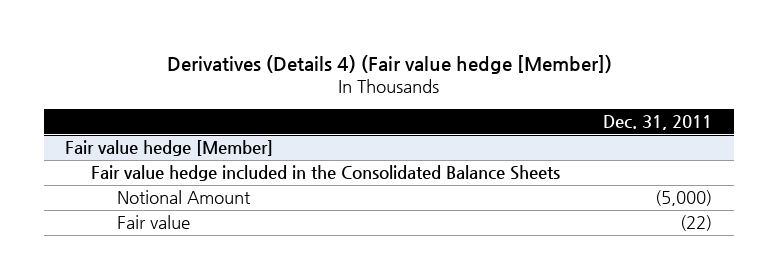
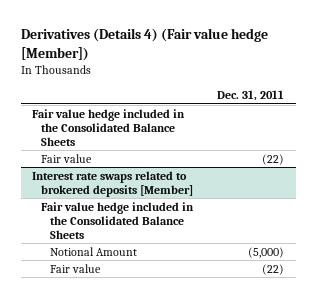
[65,140,274,157] Fair value hedge [Member] -> none
none -> [41,153,93,163] Fair value
none -> [32,170,194,197] Interest rate swaps related to brokered deposits [Member]
none -> [41,201,195,239] Fair value hedge included in the Consolidated Balance Sheets

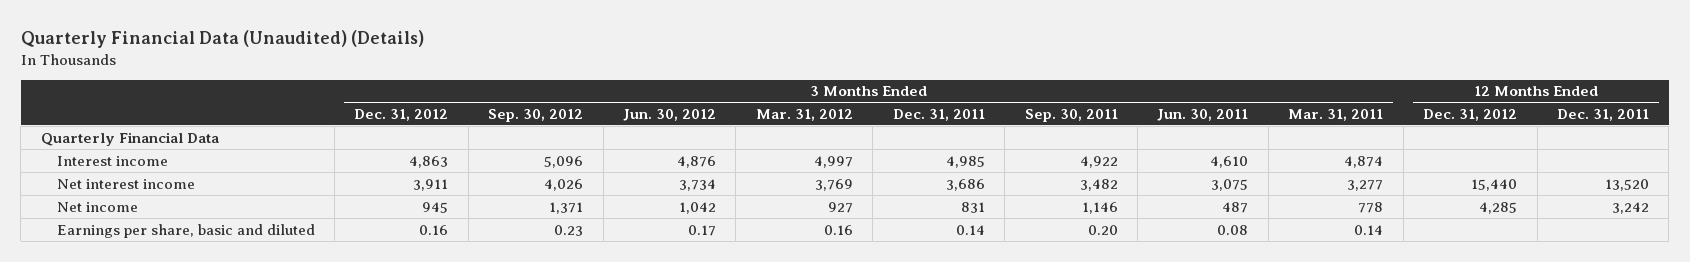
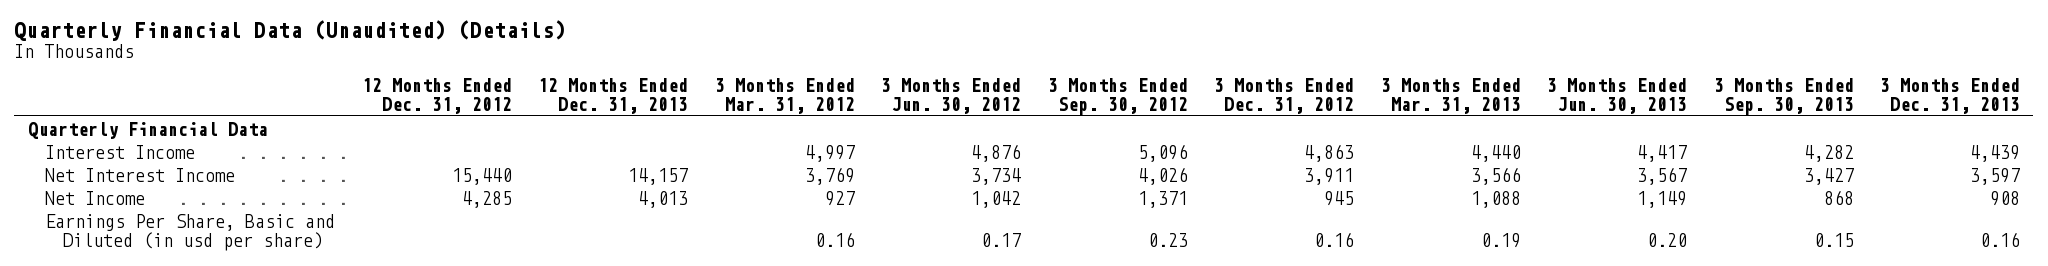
[892,108,985,121] Dec. 31, 2011 -> none
[1024,108,1118,122] Sep. 30, 2011 -> none
[1157,108,1249,121] Jun. 30, 2011 -> none
[1288,108,1384,121] Mar. 31, 2011 -> none
[1556,108,1649,121] Dec. 31, 2011 -> none
none -> [538,77,689,115] 12 Months Ended Dec. 31, 2013
none -> [1380,77,1521,115] 3 Months Ended Mar. 31, 2013
none -> [1547,77,1688,115] 3 Months Ended Jun. 30, 2013
none -> [1713,77,1854,116] 3 Months Ended Sep. 30, 2013
none -> [1880,77,2021,115] 3 Months Ended Dec. 31, 2013
[56,155,168,166] Interest income -> [45,144,196,159] Interest Income
[56,178,195,189] Net interest income -> [45,167,236,182] Net Interest Income
[56,201,138,212] Net income -> [45,190,146,205] Net Income
[56,223,315,238] Earnings per share, basic and diluted -> [45,213,336,251] Earnings Per Share, Basic and Diluted (in usd per share)

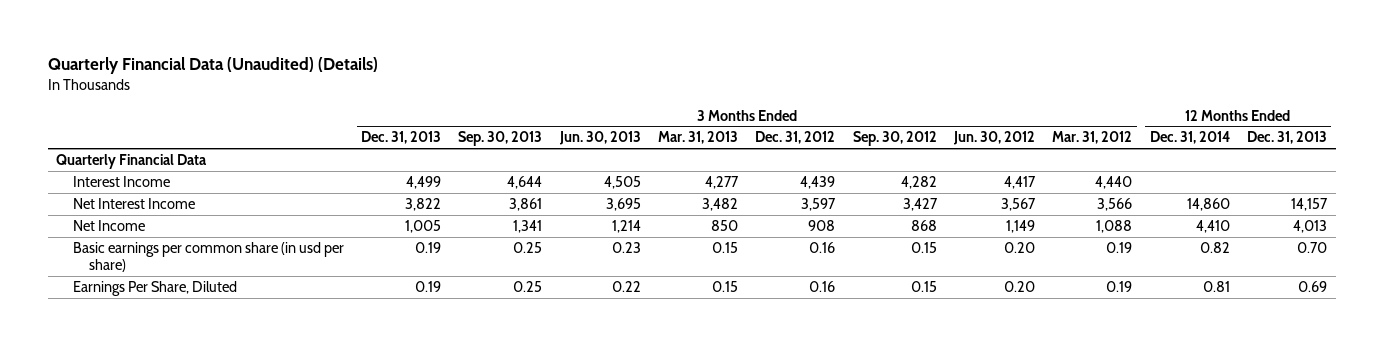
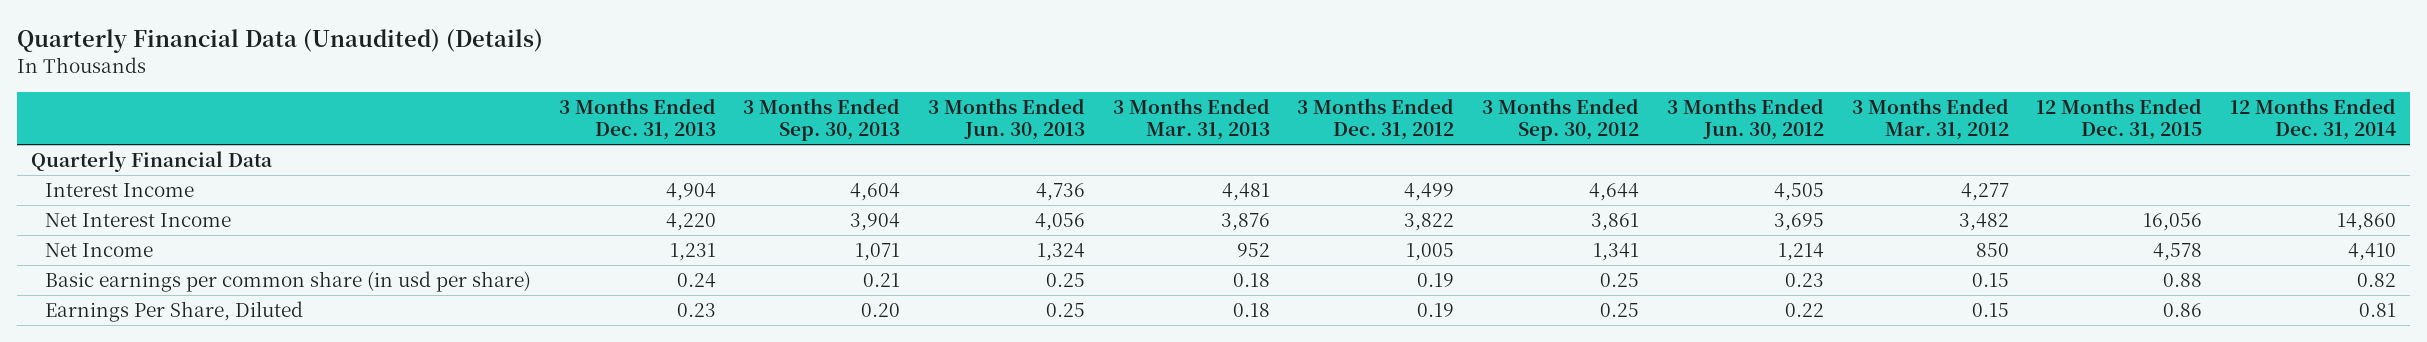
[1247,131,1328,145] Dec. 31, 2013 -> none
none -> [2036,97,2203,141] 12 Months Ended Dec. 31, 2015
[406,176,442,190] 4,499 -> [665,183,716,202] 4,904
[507,176,543,190] 4,644 -> [850,183,901,202] 4,604
[603,176,641,190] 4,505 -> [1036,183,1086,202] 4,736
[705,176,740,190] 4,277 -> [1221,183,1270,202] 4,481
[800,176,836,190] 4,439 -> [1404,183,1455,202] 4,499
[900,176,937,190] 4,282 -> [1589,183,1640,202] 4,644
[1004,176,1037,190] 4,417 -> [1773,183,1824,202] 4,505
[1095,176,1133,190] 4,440 -> [1960,183,2009,202] 4,277
[405,198,442,212] 3,822 -> [665,213,716,232] 4,220
[509,198,543,212] 3,861 -> [850,213,901,232] 3,904
[605,198,641,212] 3,695 -> [1035,213,1086,232] 4,056
[702,198,739,212] 3,482 -> [1220,213,1270,232] 3,876
[801,198,837,212] 3,597 -> [1404,213,1455,232] 3,822
[902,198,938,212] 3,427 -> [1591,213,1640,232] 3,861
[1001,198,1037,212] 3,567 -> [1773,213,1824,232] 3,695
[1097,198,1133,212] 3,566 -> [1958,213,2009,232] 3,482
[405,220,442,234] 1,005 -> [669,243,716,262] 1,231
[513,220,543,234] 1,341 -> [855,243,901,262] 1,071
[611,220,641,234] 1,214 -> [1037,243,1086,262] 1,324
[711,220,739,232] 850 -> [1236,243,1270,258] 952
[808,220,836,232] 908 -> [1406,243,1455,262] 1,005
[910,220,937,232] 868 -> [1593,243,1640,262] 1,341
[1006,220,1036,234] 1,149 -> [1777,243,1824,262] 1,214
[1096,220,1133,234] 1,088 -> [1975,243,2009,258] 850
[415,242,442,254] 0.19 -> [676,273,716,289] 0.24
[513,242,543,254] 0.25 -> [863,273,901,288] 0.21
[611,242,641,254] 0.23 -> [1046,273,1086,288] 0.25
[712,242,739,254] 0.15 -> [1232,273,1270,288] 0.18
[809,242,836,254] 0.16 -> [1417,273,1455,288] 0.19
[910,242,937,254] 0.15 -> [1600,273,1640,288] 0.25
[1004,242,1036,254] 0.20 -> [1784,273,1824,288] 0.23
[1106,242,1133,254] 0.19 -> [1971,273,2009,288] 0.15
[415,281,442,293] 0.19 -> [676,303,716,318] 0.23
[513,281,543,293] 0.25 -> [861,303,901,318] 0.20
[611,281,641,293] 0.22 -> [1046,303,1086,318] 0.25
[712,281,739,293] 0.15 -> [1232,303,1270,318] 0.18
[809,281,836,293] 0.16 -> [1417,303,1455,318] 0.19
[910,281,937,293] 0.15 -> [1600,303,1640,318] 0.25
[1004,281,1036,293] 0.20 -> [1784,303,1824,318] 0.22
[1106,281,1133,293] 0.19 -> [1971,303,2009,318] 0.15

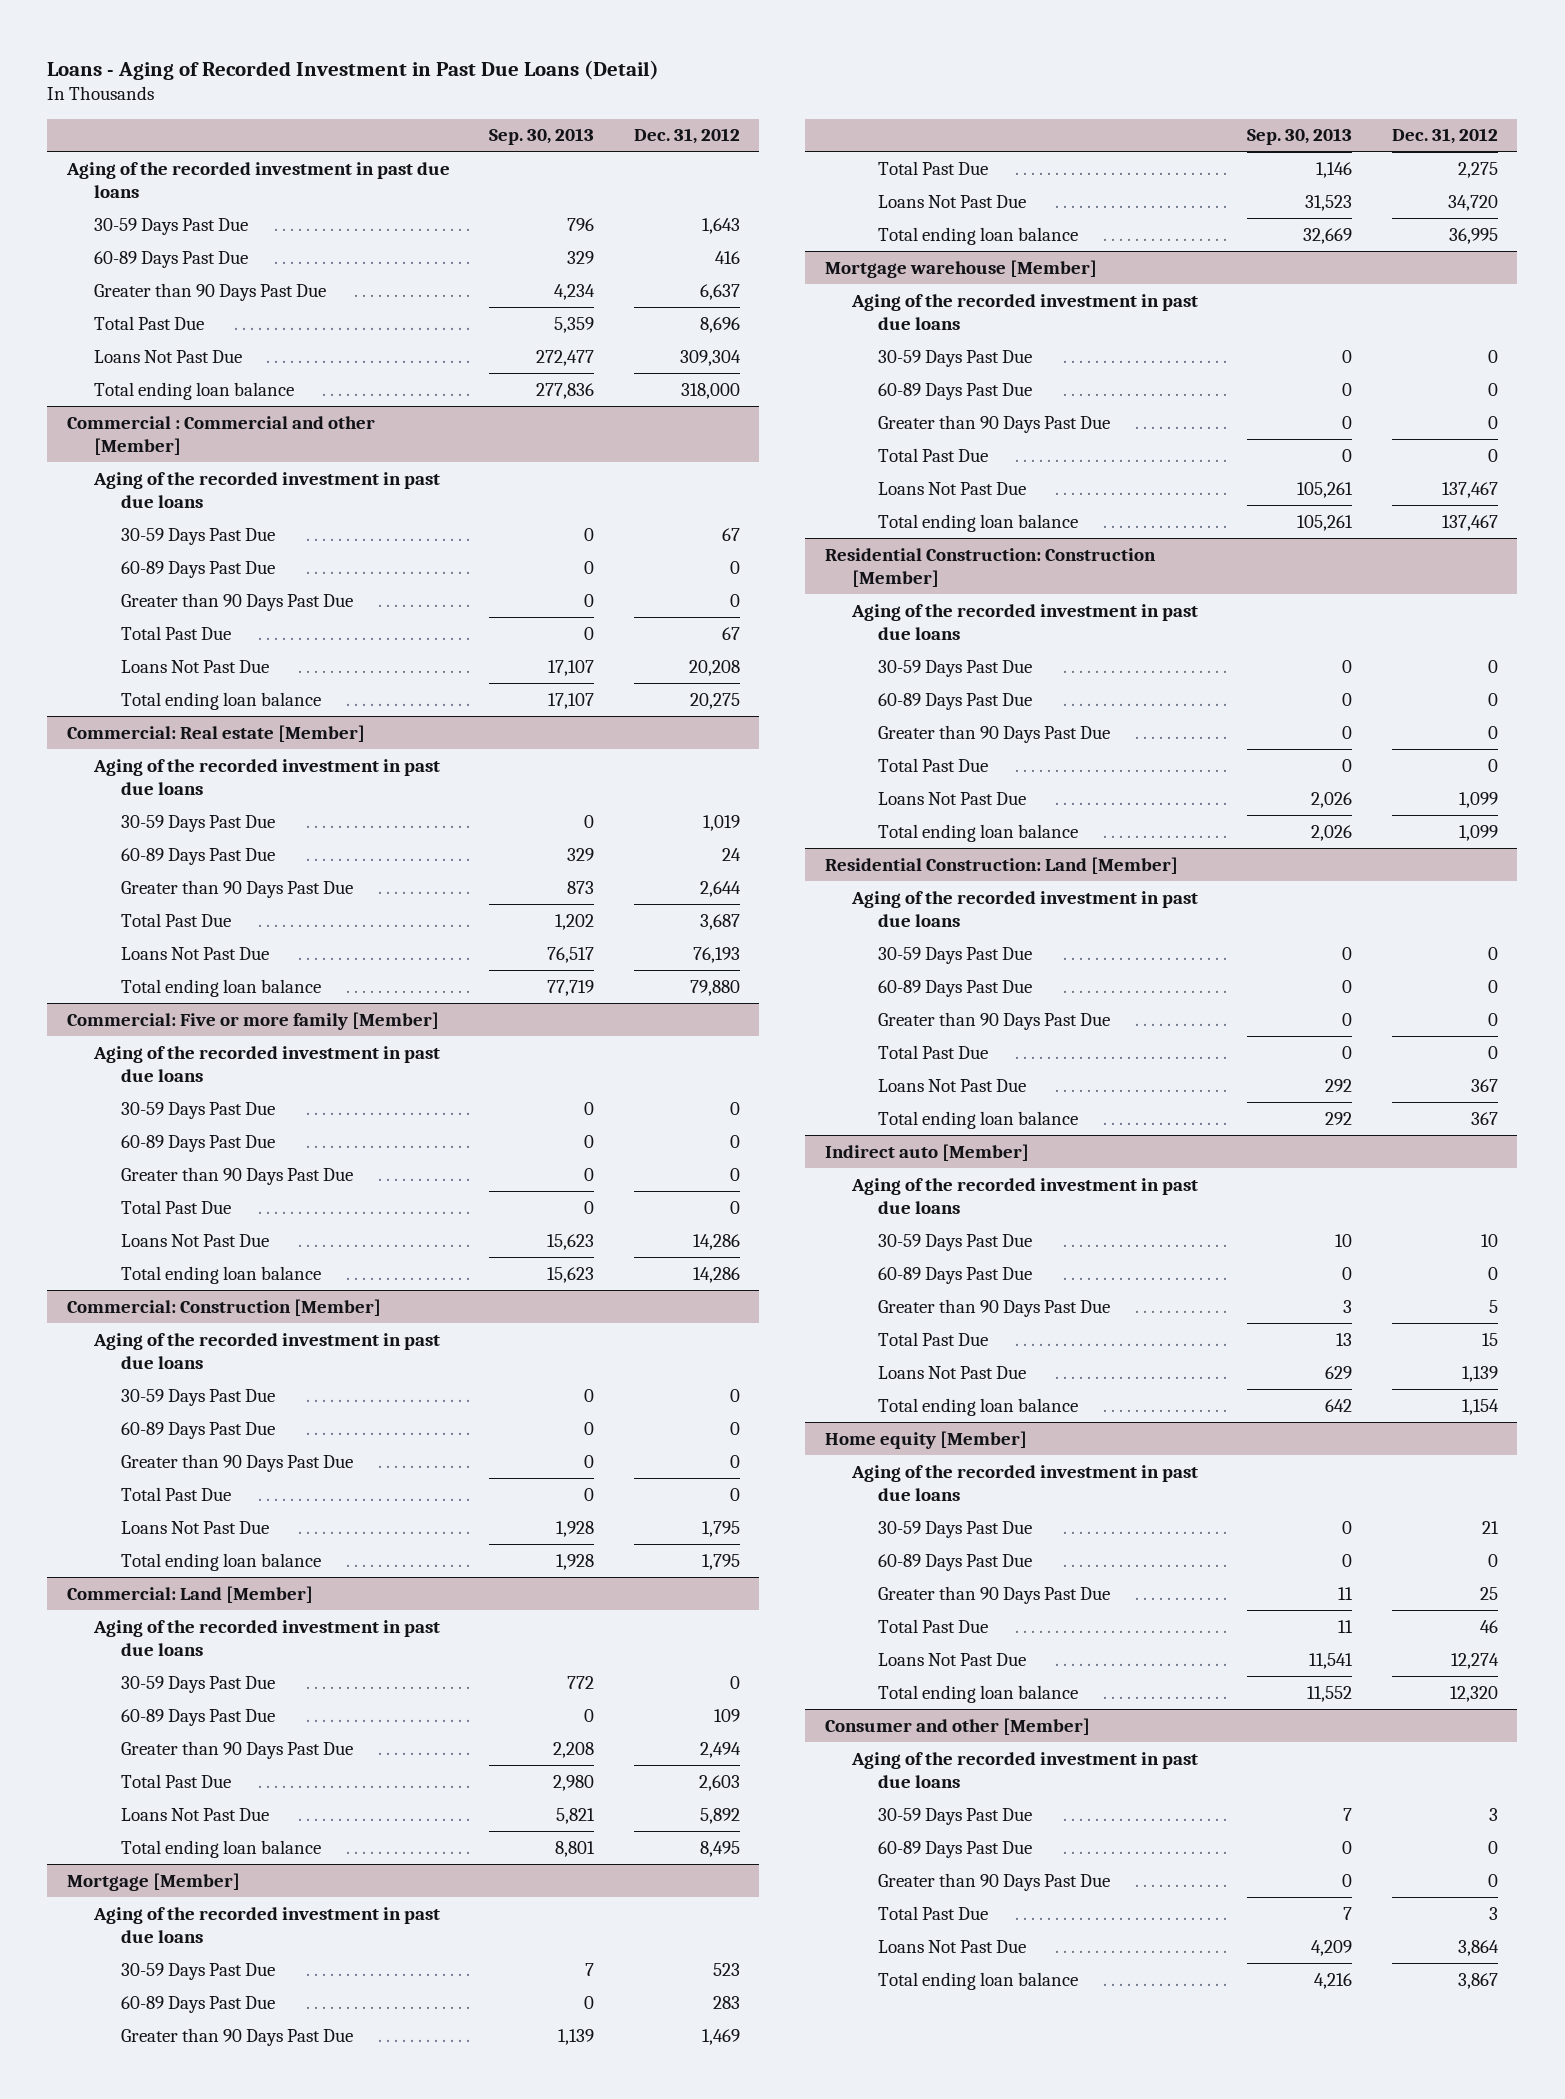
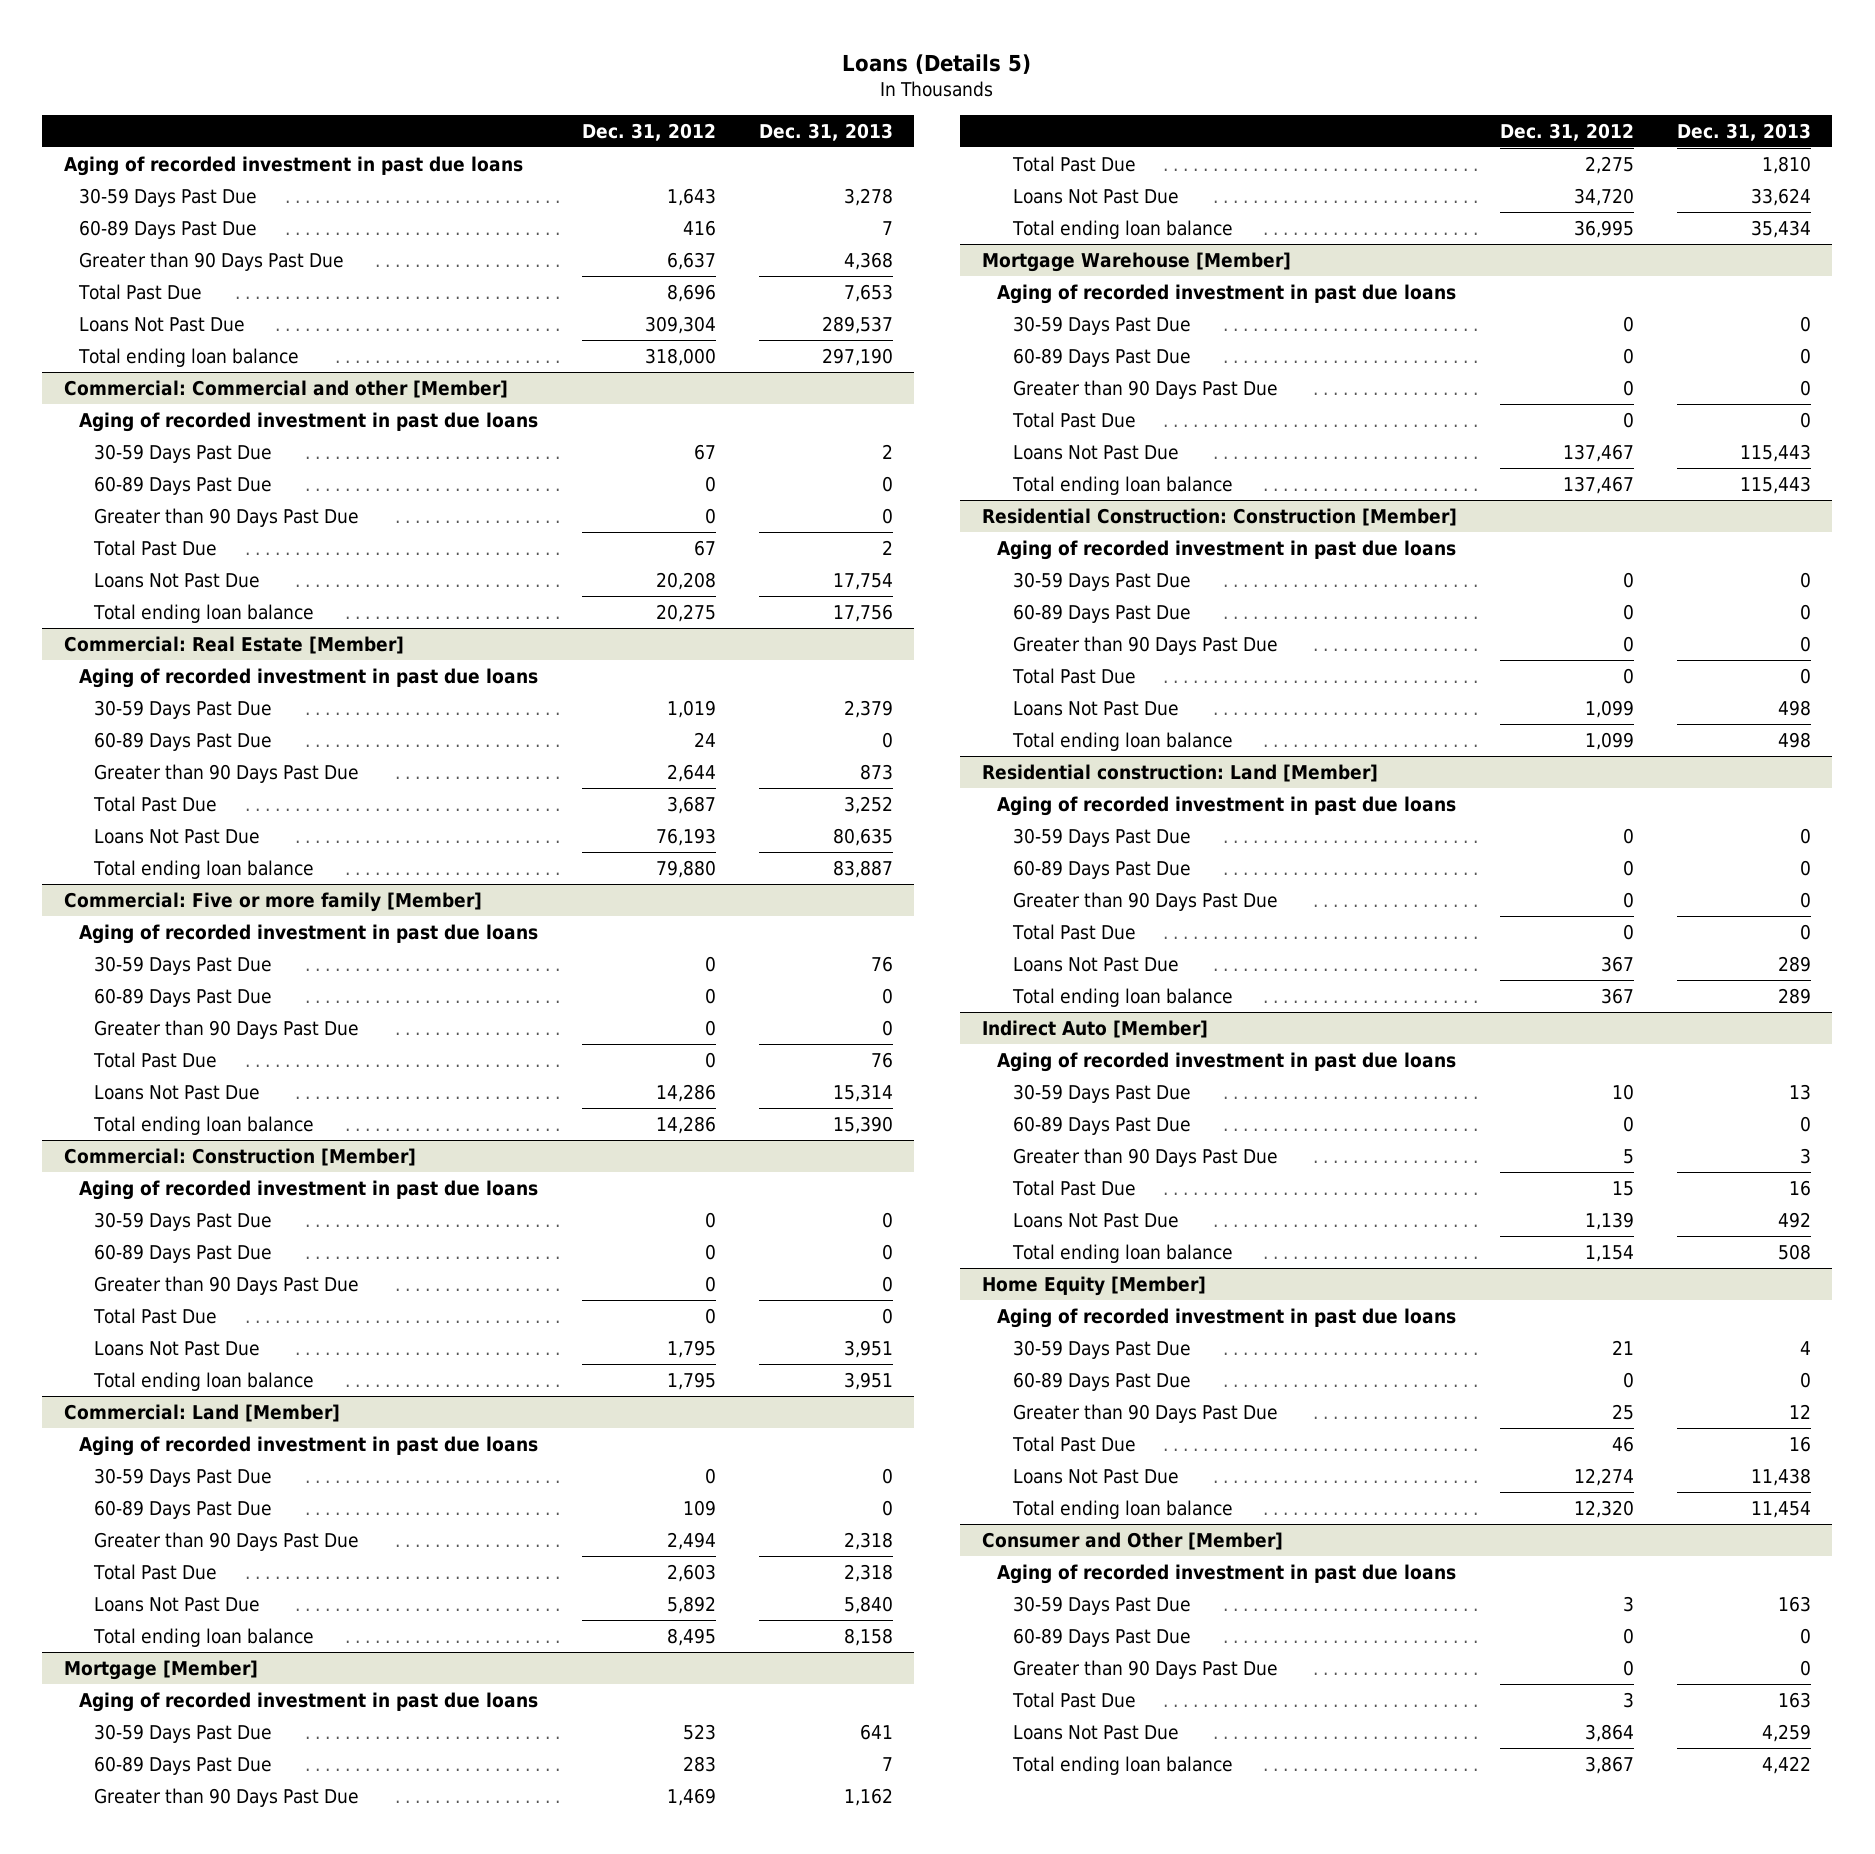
[47,59,660,80] Loans - Aging of Recorded Investment in Past Due Loans (Detail) -> [842,54,1032,75] Loans (Details 5)
[489,128,595,146] Sep. 30, 2013 -> none
none -> [758,122,893,141] Dec. 31, 2013
[66,161,451,198] Aging of the recorded investment in past due loans -> [63,155,523,176] Aging of recorded investment in past due loans
[67,415,376,455] Commercial : Commercial and other [Member] -> [63,379,508,398] Commercial: Commercial and other [Member]
[92,471,440,508] Aging of the recorded investment in past due loans -> [79,411,539,432] Aging of recorded investment in past due loans
[67,724,366,742] Commercial: Real estate [Member] -> [63,635,404,654] Commercial: Real Estate [Member]
[92,758,440,795] Aging of the recorded investment in past due loans -> [79,667,539,688] Aging of recorded investment in past due loans
[92,1045,440,1082] Aging of the recorded investment in past due loans -> [79,923,539,944] Aging of recorded investment in past due loans
[92,1332,440,1369] Aging of the recorded investment in past due loans -> [79,1179,539,1200] Aging of recorded investment in past due loans
[92,1619,440,1656] Aging of the recorded investment in past due loans -> [79,1435,539,1456] Aging of recorded investment in past due loans
[92,1906,440,1943] Aging of the recorded investment in past due loans -> [79,1691,539,1712] Aging of recorded investment in past due loans
[824,259,1097,278] Mortgage warehouse [Member] -> [981,251,1291,272] Mortgage Warehouse [Member]
[850,293,1198,330] Aging of the recorded investment in past due loans -> [997,283,1457,304] Aging of recorded investment in past due loans
[850,603,1198,640] Aging of the recorded investment in past due loans -> [997,539,1457,560] Aging of recorded investment in past due loans
[824,856,1178,874] Residential Construction: Land [Member] -> [981,763,1378,782] Residential construction: Land [Member]
[850,890,1198,927] Aging of the recorded investment in past due loans -> [997,795,1457,816] Aging of recorded investment in past due loans
[824,1143,1029,1161] Indirect auto [Member] -> [981,1019,1208,1038] Indirect Auto [Member]
[850,1177,1198,1214] Aging of the recorded investment in past due loans -> [997,1051,1457,1072] Aging of recorded investment in past due loans
[824,1430,1027,1449] Home equity [Member] -> [981,1275,1206,1296] Home Equity [Member]
[850,1464,1198,1501] Aging of the recorded investment in past due loans -> [997,1307,1457,1328] Aging of recorded investment in past due loans
[824,1717,1090,1735] Consumer and other [Member] -> [981,1531,1283,1550] Consumer and Other [Member]
[850,1751,1198,1788] Aging of the recorded investment in past due loans -> [997,1563,1457,1584] Aging of recorded investment in past due loans

